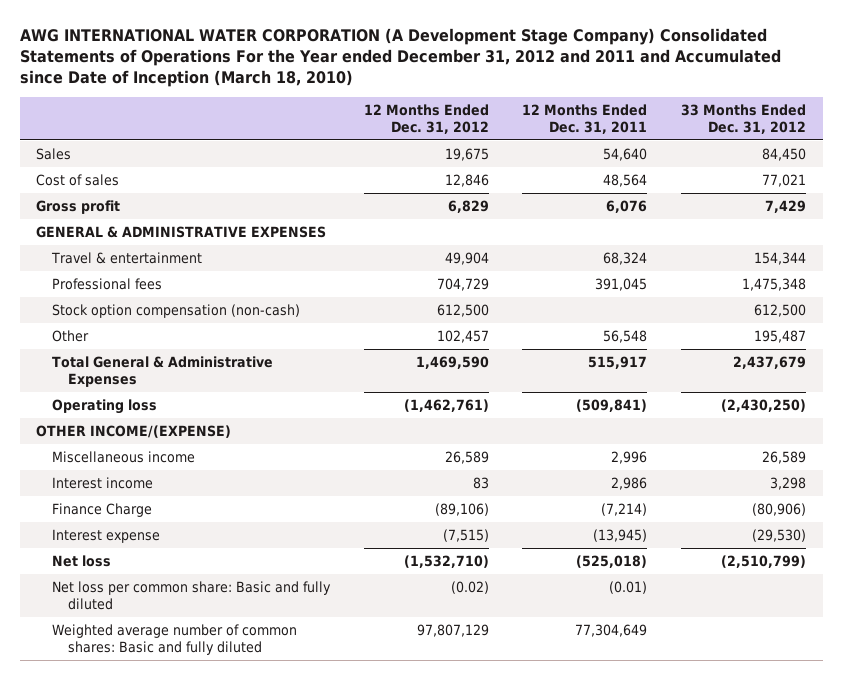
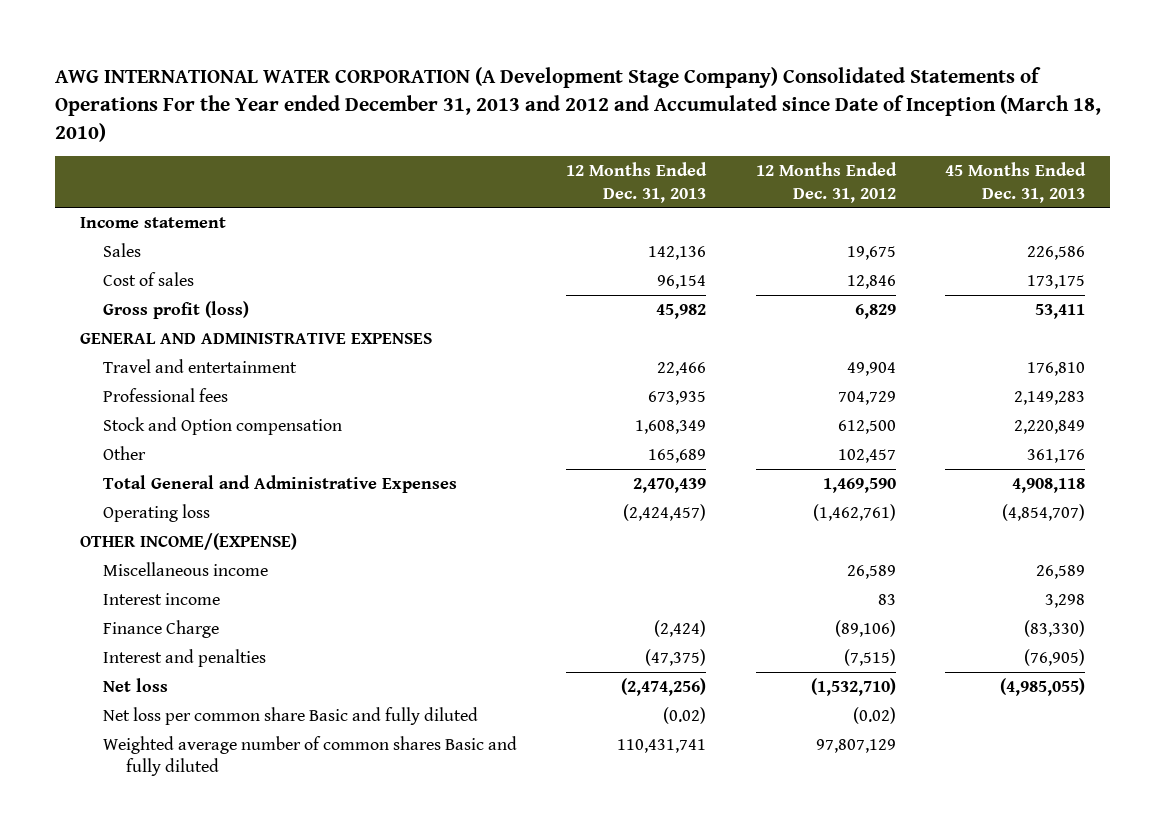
[19,27,781,88] AWG INTERNATIONAL WATER CORPORATION (A Development Stage Company) Consolidated Statements of Operations For the Year ended December 31, 2012 and 2011 and Accumulated since Date of Inception (March 18, 2010) -> [55,66,1102,142] AWG INTERNATIONAL WATER CORPORATION (A Development Stage Company) Consolidated Statements of Operations For the Year ended December 31, 2013 and 2012 and Accumulated since Date of Inception (March 18, 2010)
[522,103,648,134] 12 Months Ended Dec. 31, 2011 -> none
[680,103,806,134] 33 Months Ended Dec. 31, 2012 -> none
none -> [566,162,708,203] 12 Months Ended Dec. 31, 2013
none -> [945,162,1087,203] 45 Months Ended Dec. 31, 2013
none -> [79,216,226,228] Income statement
[36,199,121,214] Gross profit -> [103,300,250,319] Gross profit (loss)
[36,225,327,238] GENERAL & ADMINISTRATIVE EXPENSES -> [79,332,432,344] GENERAL AND ADMINISTRATIVE EXPENSES
[51,251,203,264] Travel & entertainment -> [103,358,298,373] Travel and entertainment
[52,303,301,318] Stock option compensation (non-cash) -> [103,416,343,435] Stock and Option compensation
[52,355,274,387] Total General & Administrative Expenses -> [103,474,458,493] Total General and Administrative Expenses
[52,528,161,543] Interest expense -> [103,648,267,667] Interest and penalties
[52,580,332,610] Net loss per common share: Basic and fully diluted -> [103,706,479,725] Net loss per common share Basic and fully diluted
[52,623,298,655] Weighted average number of common shares: Basic and fully diluted -> [103,735,518,777] Weighted average number of common shares Basic and fully diluted

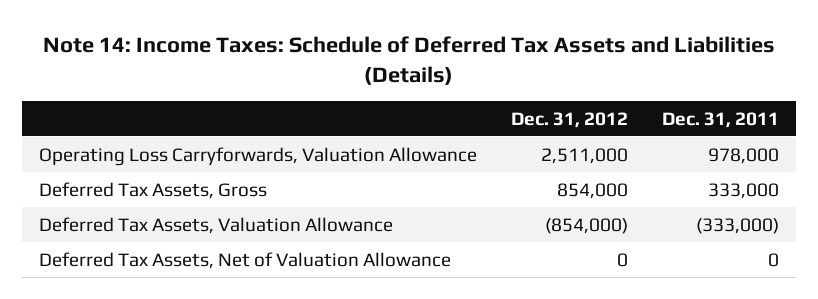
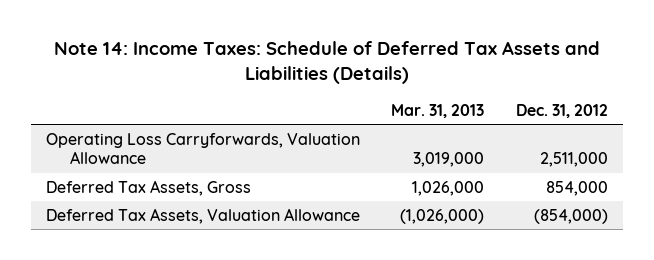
[662,111,780,128] Dec. 31, 2011 -> none
none -> [391,103,485,118] Mar. 31, 2013
[39,251,452,269] Deferred Tax Assets, Net of Valuation Allowance -> none

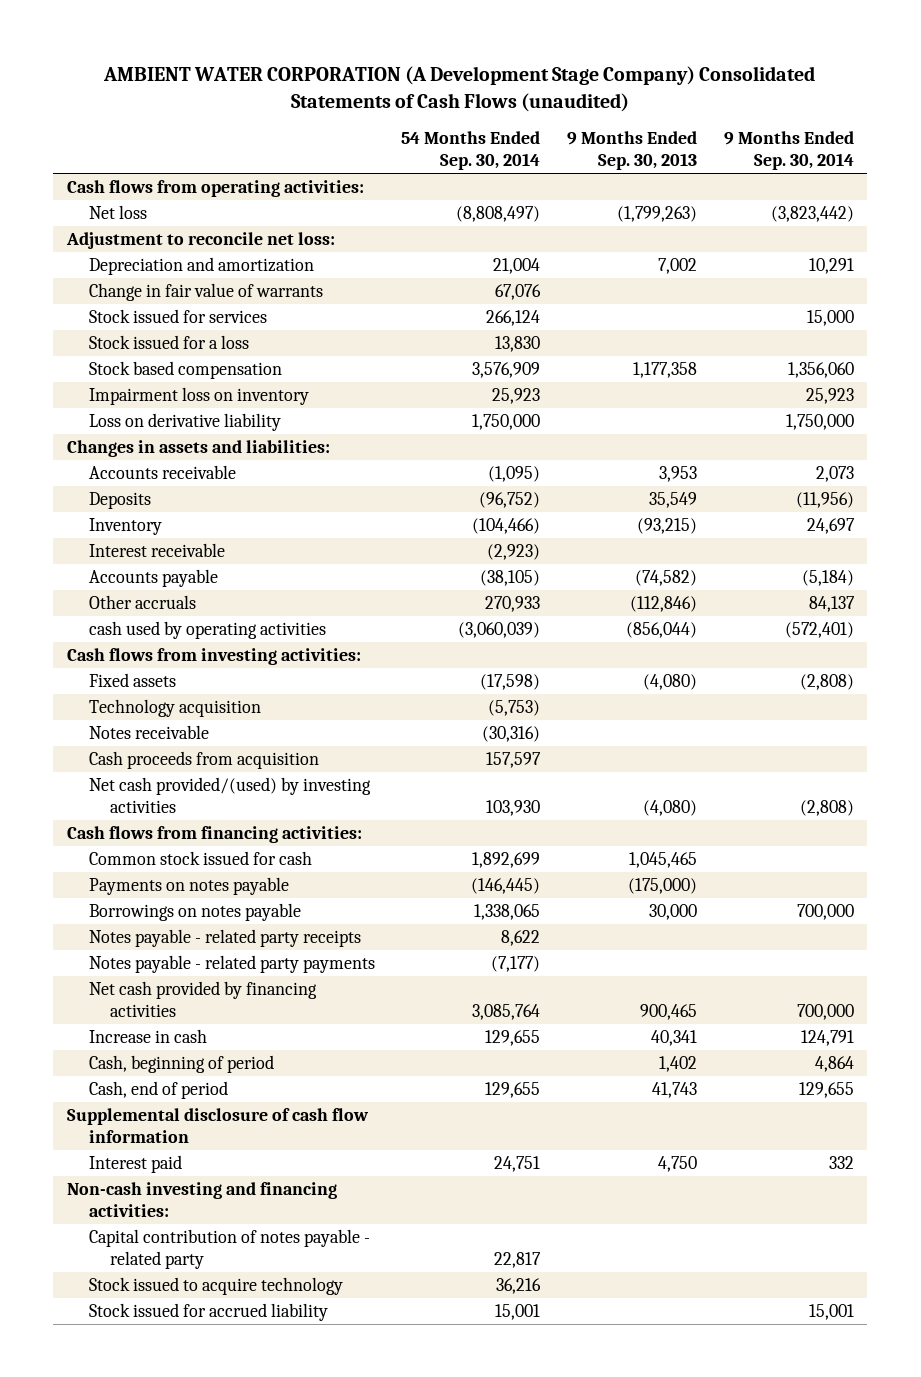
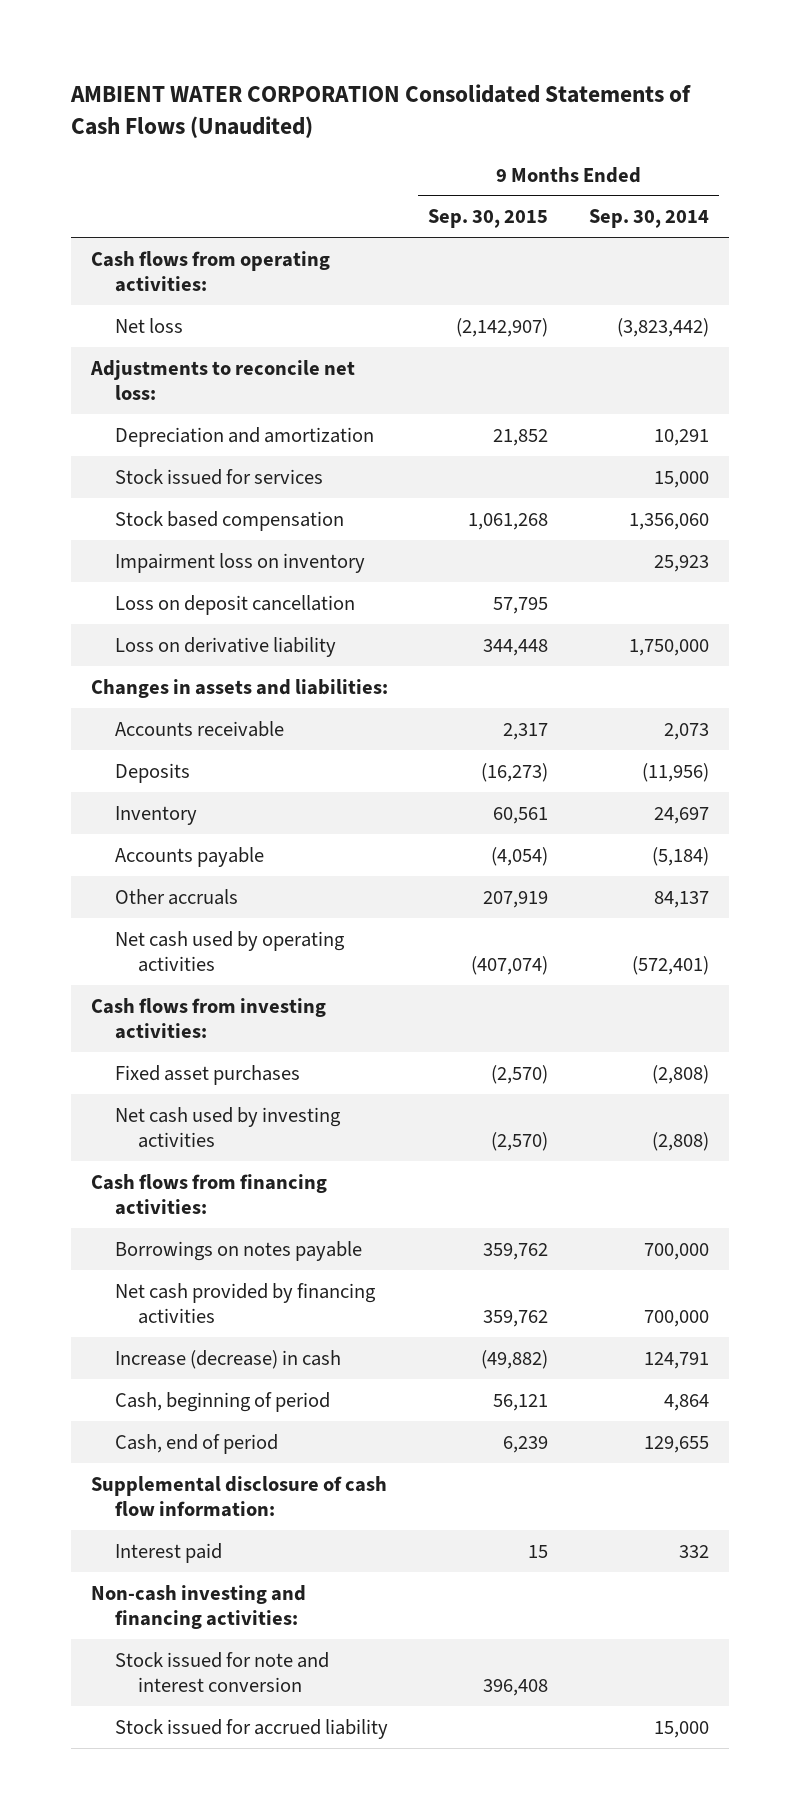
[103,65,816,112] AMBIENT WATER CORPORATION (A Development Stage Company) Consolidated Statements of Cash Flows (unaudited) -> [69,84,691,138] AMBIENT WATER CORPORATION Consolidated Statements of Cash Flows (Unaudited)
[401,131,541,171] 54 Months Ended Sep. 30, 2014 -> none
[567,131,698,171] 9 Months Ended Sep. 30, 2013 -> none
none -> [428,209,549,229] Sep. 30, 2015
[65,232,335,250] Adjustment to reconcile net loss: -> [89,359,355,401] Adjustments to reconcile net loss:
[88,283,323,302] Change in fair value of warrants -> none
[88,335,249,350] Stock issued for a loss -> none
none -> [114,594,355,615] Loss on deposit cancellation
[88,543,225,558] Interest receivable -> none
[88,621,326,640] cash used by operating activities -> [114,930,345,973] Net cash used by operating activities
[88,699,261,718] Technology acquisition -> none
[88,725,209,740] Notes receivable -> none
[88,751,319,770] Cash proceeds from acquisition -> none
[88,673,176,688] Fixed assets -> [114,1064,300,1085] Fixed asset purchases
[88,777,371,813] Net cash provided/(used) by investing activities -> [114,1106,341,1149] Net cash used by investing activities
[88,851,312,866] Common stock issued for cash -> none
[88,877,289,896] Payments on notes payable -> none
[88,929,361,948] Notes payable - related party receipts -> none
[88,955,375,974] Notes payable - related party payments -> none
[88,1029,207,1044] Increase in cash -> [114,1349,341,1369] Increase (decrease) in cash
[66,1108,369,1143] Supplemental disclosure of cash flow information -> [90,1475,387,1518] Supplemental disclosure of cash flow information:
[88,1229,370,1269] Capital contribution of notes payable - related party -> none
[88,1277,343,1296] Stock issued to acquire technology -> none
none -> [114,1651,329,1693] Stock issued for note and interest conversion
[808,1304,854,1321] 15,001 -> [653,1720,709,1738] 15,000

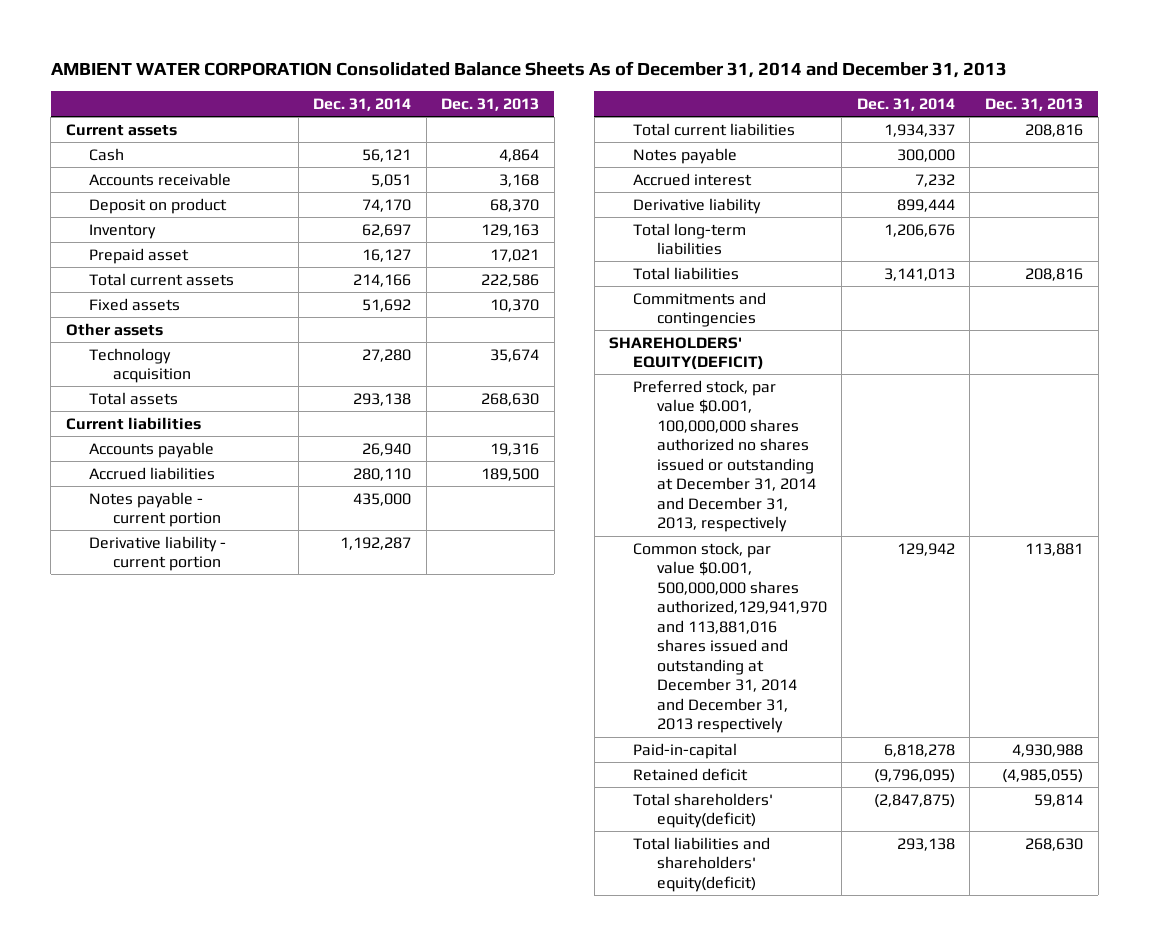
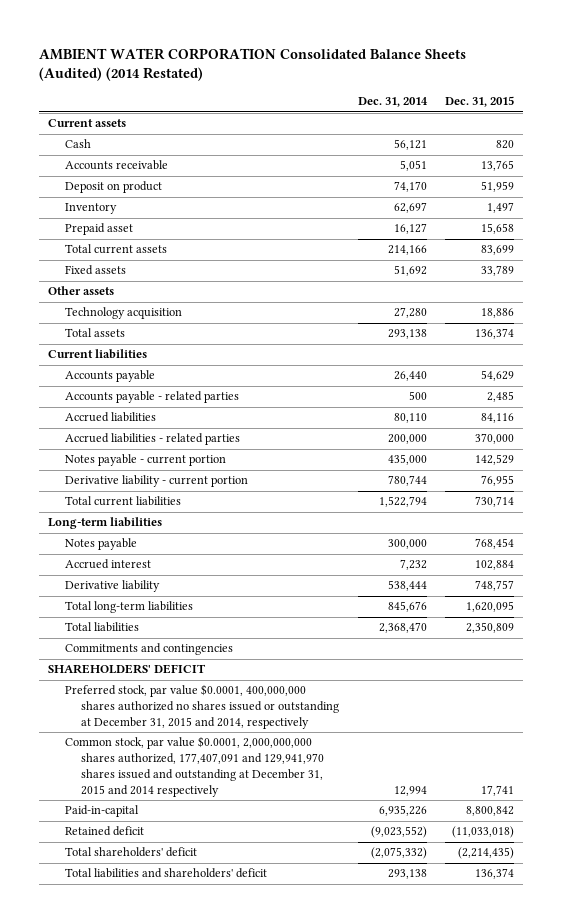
[50,61,1007,79] AMBIENT WATER CORPORATION Consolidated Balance Sheets As of December 31, 2014 and December 31, 2013 -> [38,47,466,82] AMBIENT WATER CORPORATION Consolidated Balance Sheets (Audited) (2014 Restated)
[441,98,540,112] Dec. 31, 2013 -> none
none -> [444,96,514,108] Dec. 31, 2015
[362,442,412,456] 26,940 -> [393,371,427,382] 26,440
none -> [64,391,239,404] Accounts payable - related parties
[353,467,412,481] 280,110 -> [393,413,427,424] 80,110
none -> [64,433,240,446] Accrued liabilities - related parties
[340,536,412,550] 1,192,287 -> [387,475,427,487] 780,744
[883,123,955,137] 1,934,337 -> [378,496,427,508] 1,522,794
none -> [48,517,163,530] Long-term liabilities
[896,198,955,212] 899,444 -> [387,580,427,592] 538,444
[883,223,955,237] 1,206,676 -> [387,601,427,613] 845,676
[883,267,955,281] 3,141,013 -> [378,622,427,634] 2,368,470
[609,336,765,371] SHAREHOLDERS' EQUITY(DEFICIT) -> [48,664,207,675] SHAREHOLDERS' DEFICIT
[633,379,816,533] Preferred stock, par value $0.001, 100,000,000 shares authorized no shares issued or outstanding at December 31, 2014 and December 31, 2013, respectively -> [64,684,340,730] Preferred stock, par value $0.0001, 400,000,000 shares authorized no shares issued or outstanding at December 31, 2015 and 2014, respectively
[633,541,827,734] Common stock, par value $0.001, 500,000,000 shares authorized,129,941,970 and 113,881,016 shares issued and outstanding at December 31, 2014 and December 31, 2013 respectively -> [64,736,325,797] Common stock, par value $0.0001, 2,000,000,000 shares authorized, 177,407,091 and 129,941,970 shares issued and outstanding at December 31, 2015 and 2014 respectively
[896,542,955,556] 129,942 -> [393,785,427,796] 12,994
[883,743,955,757] 6,818,278 -> [378,805,427,817] 6,935,226
[873,768,955,783] (9,796,095) -> [370,826,427,839] (9,023,552)
[633,792,774,829] Total shareholders' equity(deficit) -> [64,847,197,858] Total shareholders' deficit
[873,793,955,808] (2,847,875) -> [370,847,427,860] (2,075,332)
[633,836,771,892] Total liabilities and shareholders' equity(deficit) -> [64,868,267,879] Total liabilities and shareholders' deficit

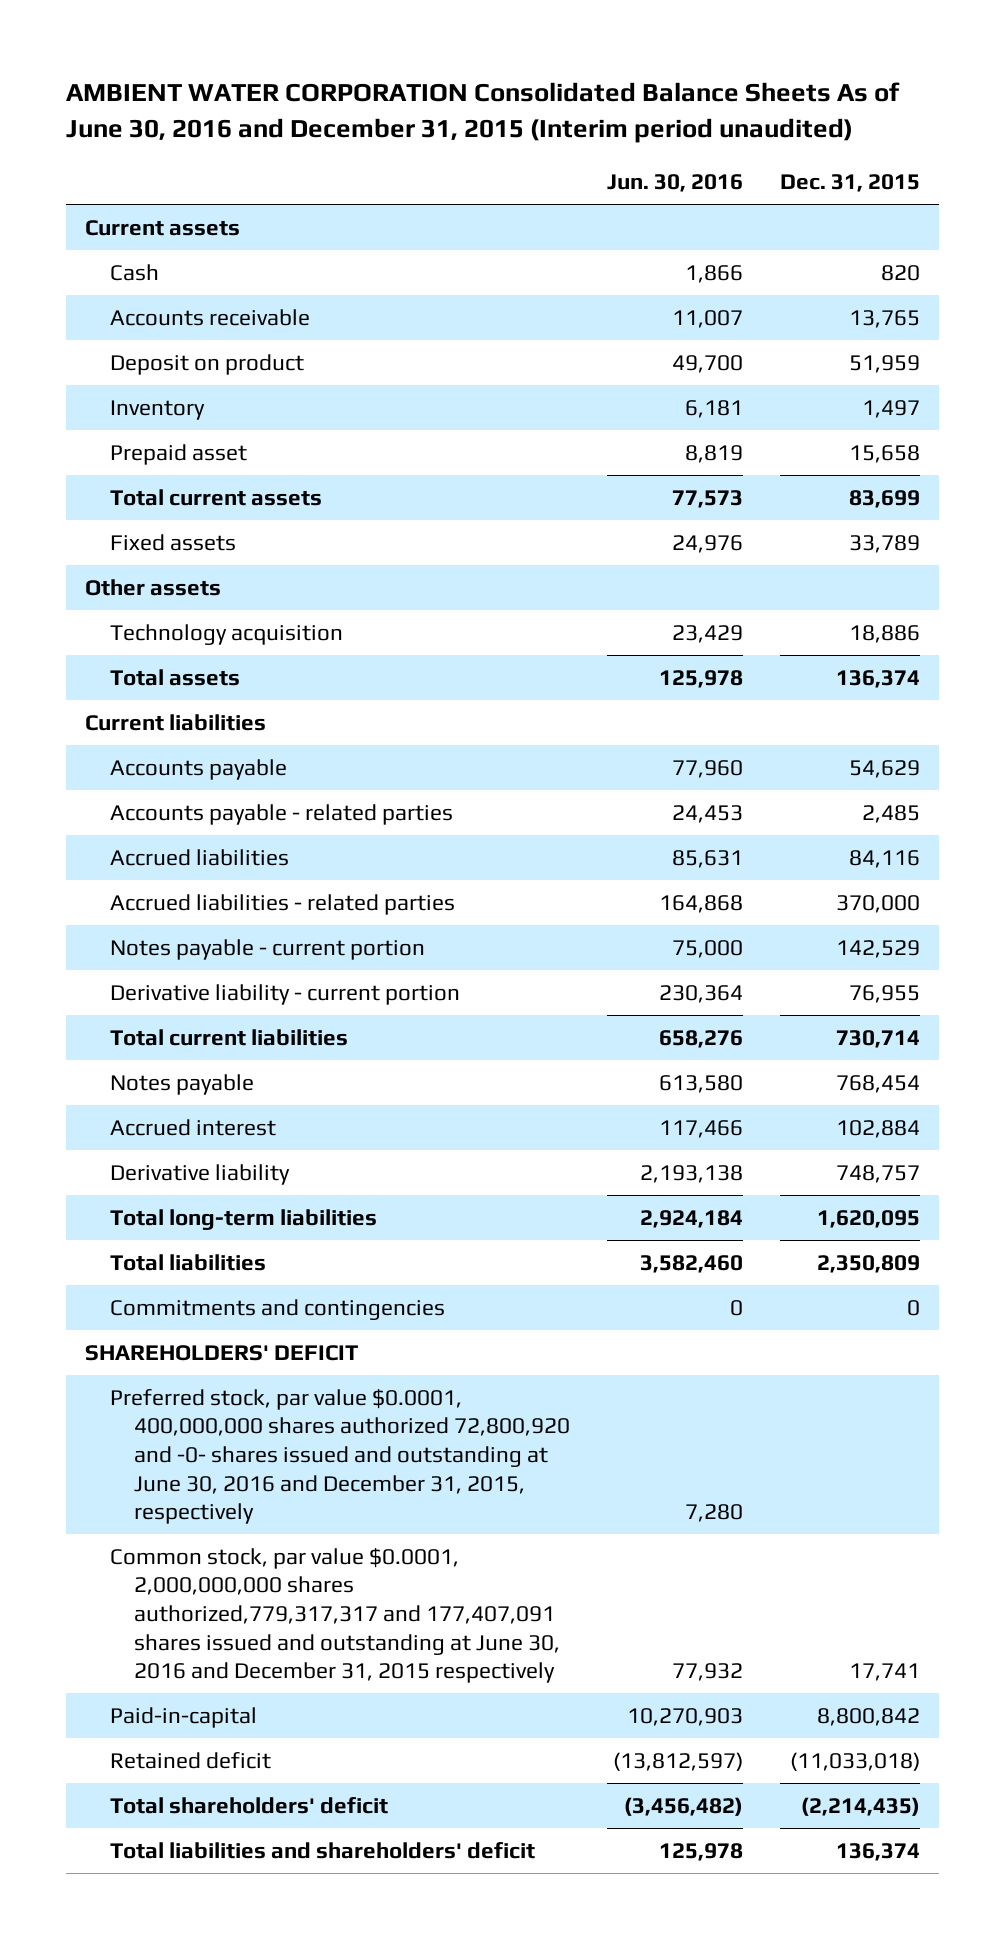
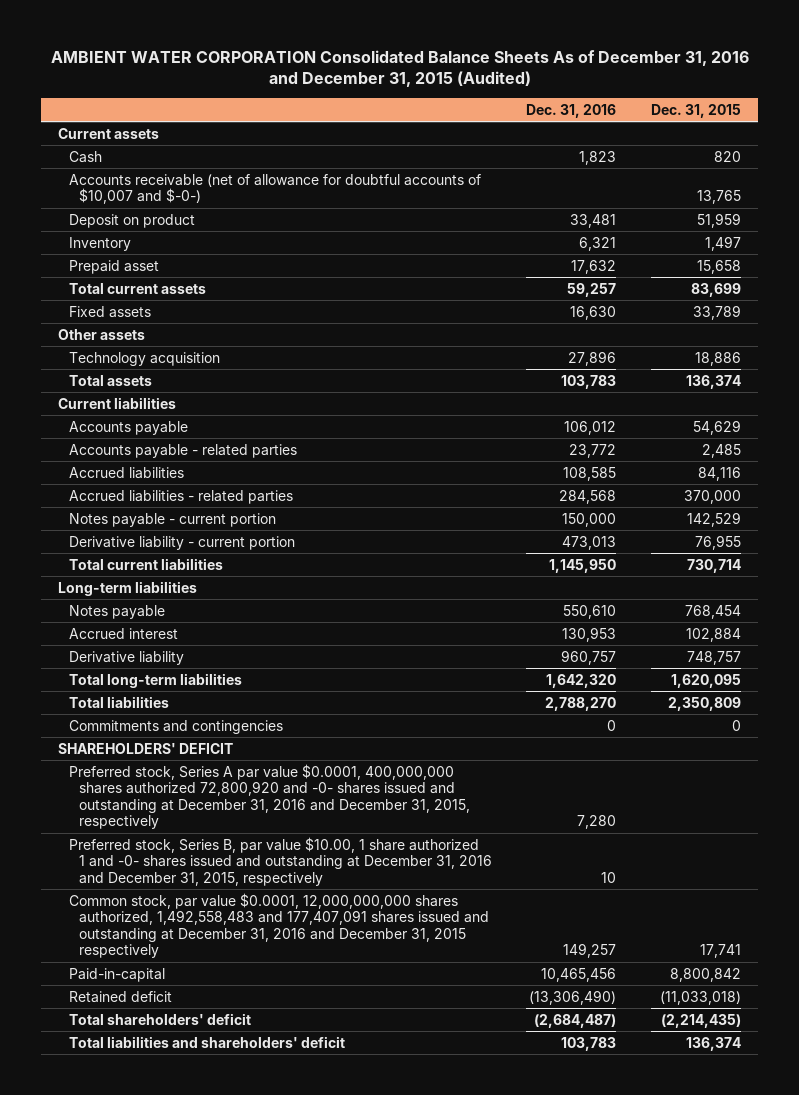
[66,82,901,143] AMBIENT WATER CORPORATION Consolidated Balance Sheets As of June 30, 2016 and December 31, 2015 (Interim period unaudited) -> [50,49,749,88] AMBIENT WATER CORPORATION Consolidated Balance Sheets As of December 31, 2016 and December 31, 2015 (Audited)
[607,174,744,193] Jun. 30, 2016 -> none
none -> [526,103,617,118] Dec. 31, 2016
[109,308,310,326] Accounts receivable -> [68,173,481,205] Accounts receivable (net of allowance for doubtful accounts of $10,007 and $-0-)
none -> [58,580,198,596] Long-term liabilities
[109,1388,571,1525] Preferred stock, par value $0.0001, 400,000,000 shares authorized 72,800,920 and -0- shares issued and outstanding at June 30, 2016 and December 31, 2015, respectively -> [68,763,470,830] Preferred stock, Series A par value $0.0001, 400,000,000 shares authorized 72,800,920 and -0- shares issued and outstanding at December 31, 2016 and December 31, 2015, respectively
none -> [68,836,492,886] Preferred stock, Series B, par value $10.00, 1 share authorized 1 and -0- shares issued and outstanding at December 31, 2016 and December 31, 2015, respectively
[109,1547,561,1684] Common stock, par value $0.0001, 2,000,000,000 shares authorized,779,317,317 and 177,407,091 shares issued and outstanding at June 30, 2016 and December 31, 2015 respectively -> [68,892,489,959] Common stock, par value $0.0001, 12,000,000,000 shares authorized, 1,492,558,483 and 177,407,091 shares issued and outstanding at December 31, 2016 and December 31, 2015 respectively

